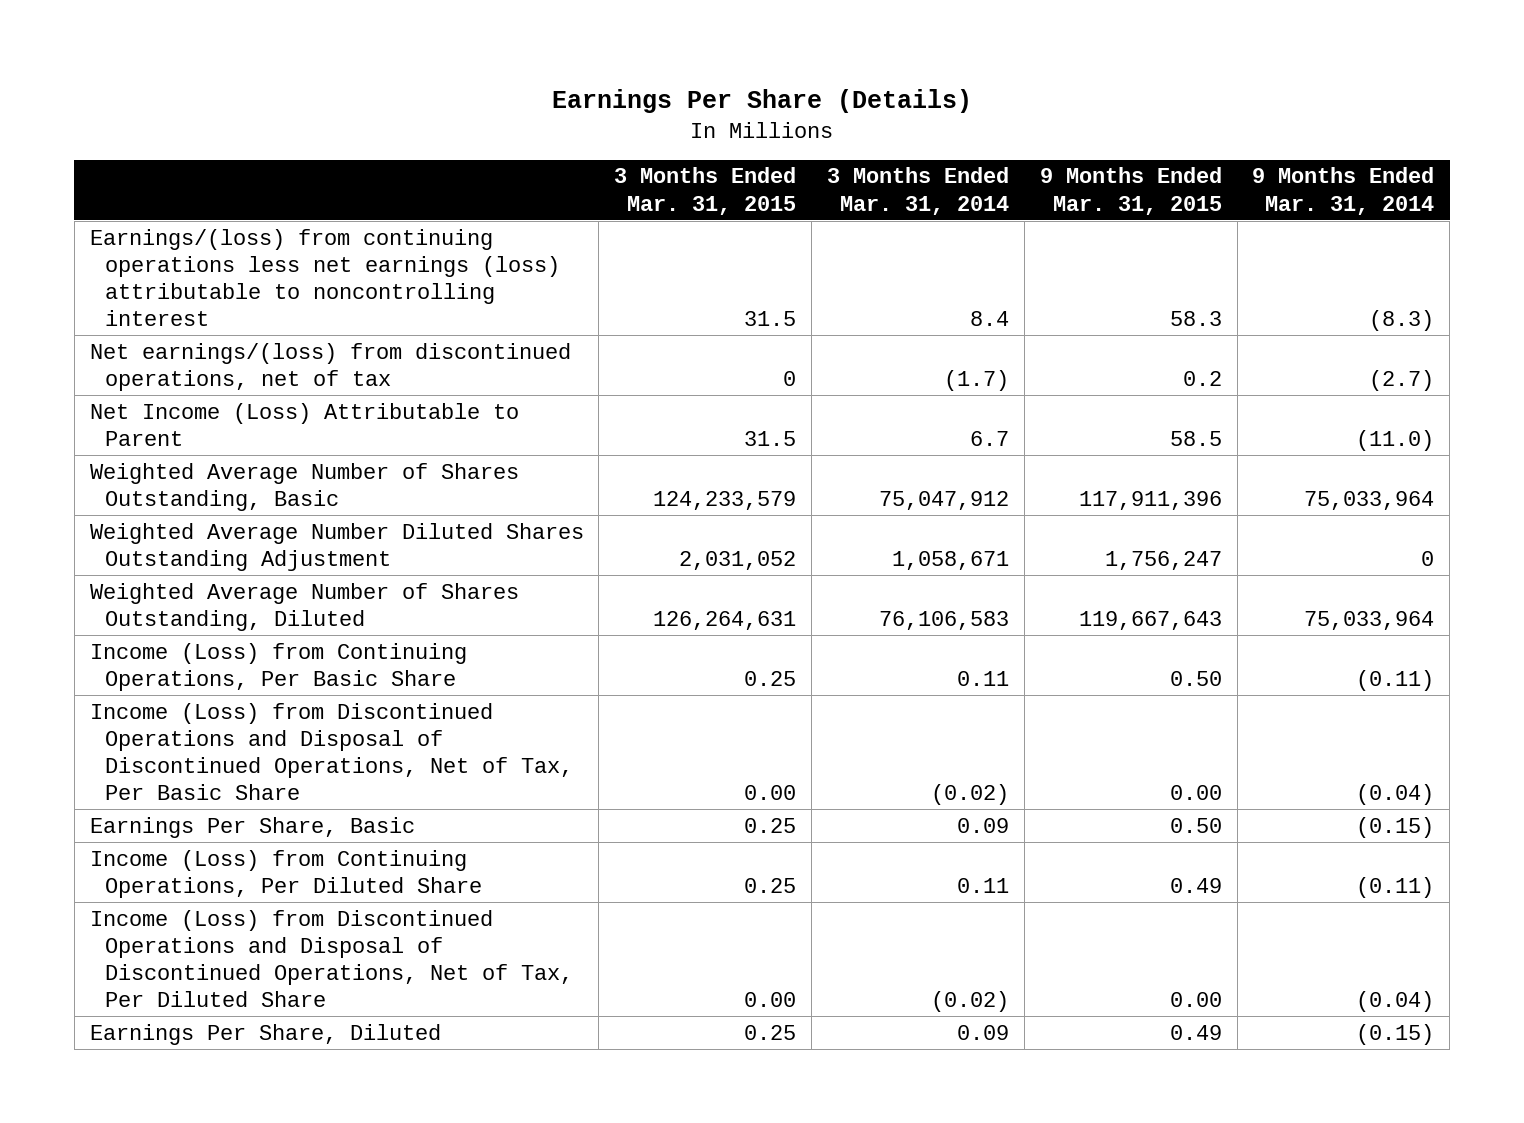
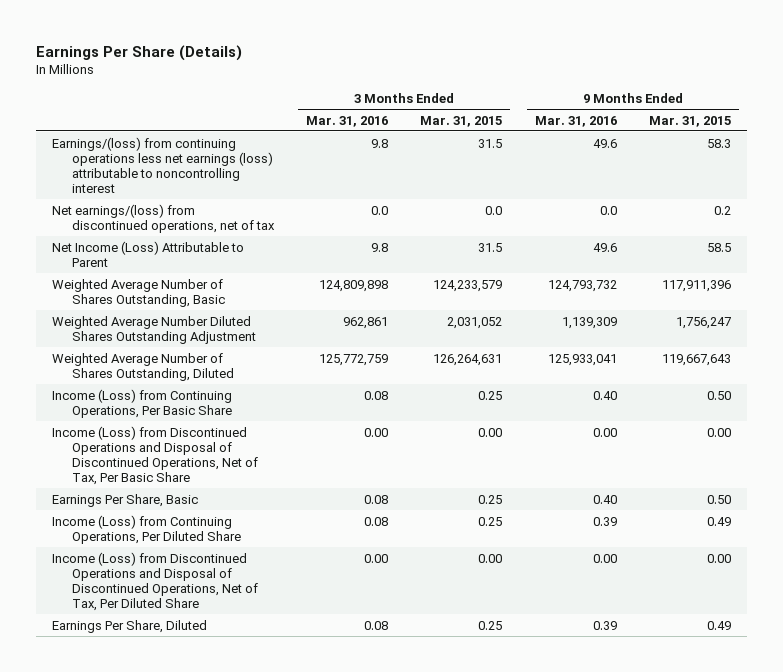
[827,167,1010,215] 3 Months Ended Mar. 31, 2014 -> none
[1252,167,1435,215] 9 Months Ended Mar. 31, 2014 -> none
none -> [306,115,389,127] Mar. 31, 2016
none -> [534,115,617,127] Mar. 31, 2016
[783,370,797,386] 0 -> [485,205,503,215] 0.0

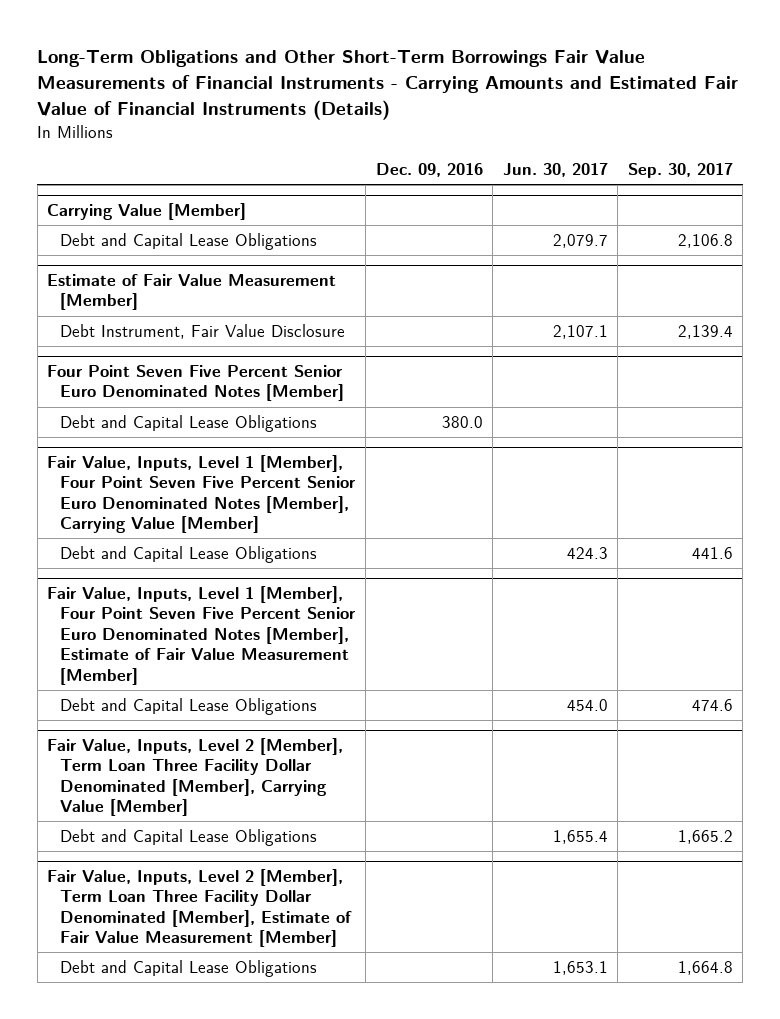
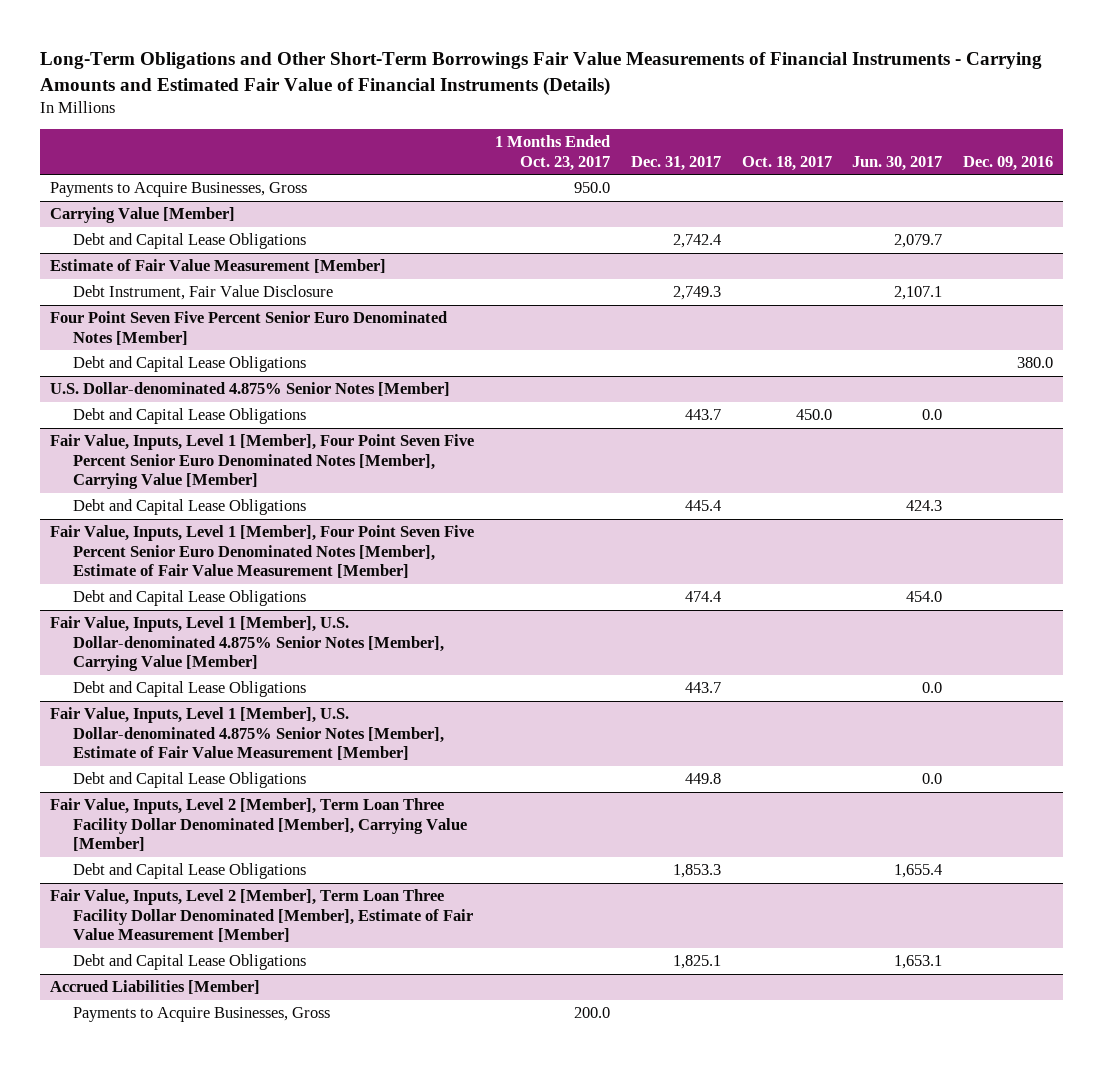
[627,163,733,179] Sep. 30, 2017 -> none
none -> [495,135,611,171] 1 Months Ended Oct. 23, 2017
none -> [630,155,721,171] Dec. 31, 2017
none -> [741,155,832,171] Oct. 18, 2017
none -> [50,182,308,198] Payments to Acquire Businesses, Gross
none -> [50,382,451,397] U.S. Dollar-denominated 4.875% Senior Notes [Member]
none -> [73,408,307,425] Debt and Capital Lease Obligations
none -> [50,616,445,672] Fair Value, Inputs, Level 1 [Member], U.S. Dollar-denominated 4.875% Senior Notes [Member], Carrying Value [Member]
none -> [73,681,307,698] Debt and Capital Lease Obligations
none -> [50,707,445,761] Fair Value, Inputs, Level 1 [Member], U.S. Dollar-denominated 4.875% Senior Notes [Member], Estimate of Fair Value Measurement [Member]
none -> [73,772,307,789] Debt and Capital Lease Obligations
none -> [50,980,261,995] Accrued Liabilities [Member]
none -> [73,1007,331,1023] Payments to Acquire Businesses, Gross

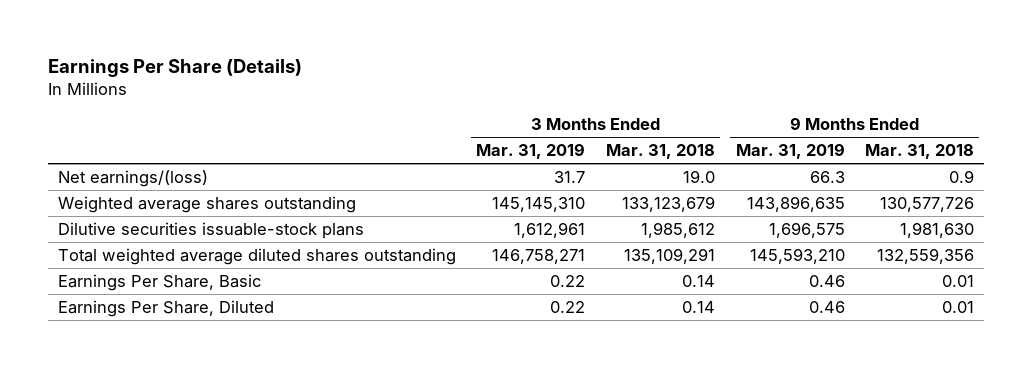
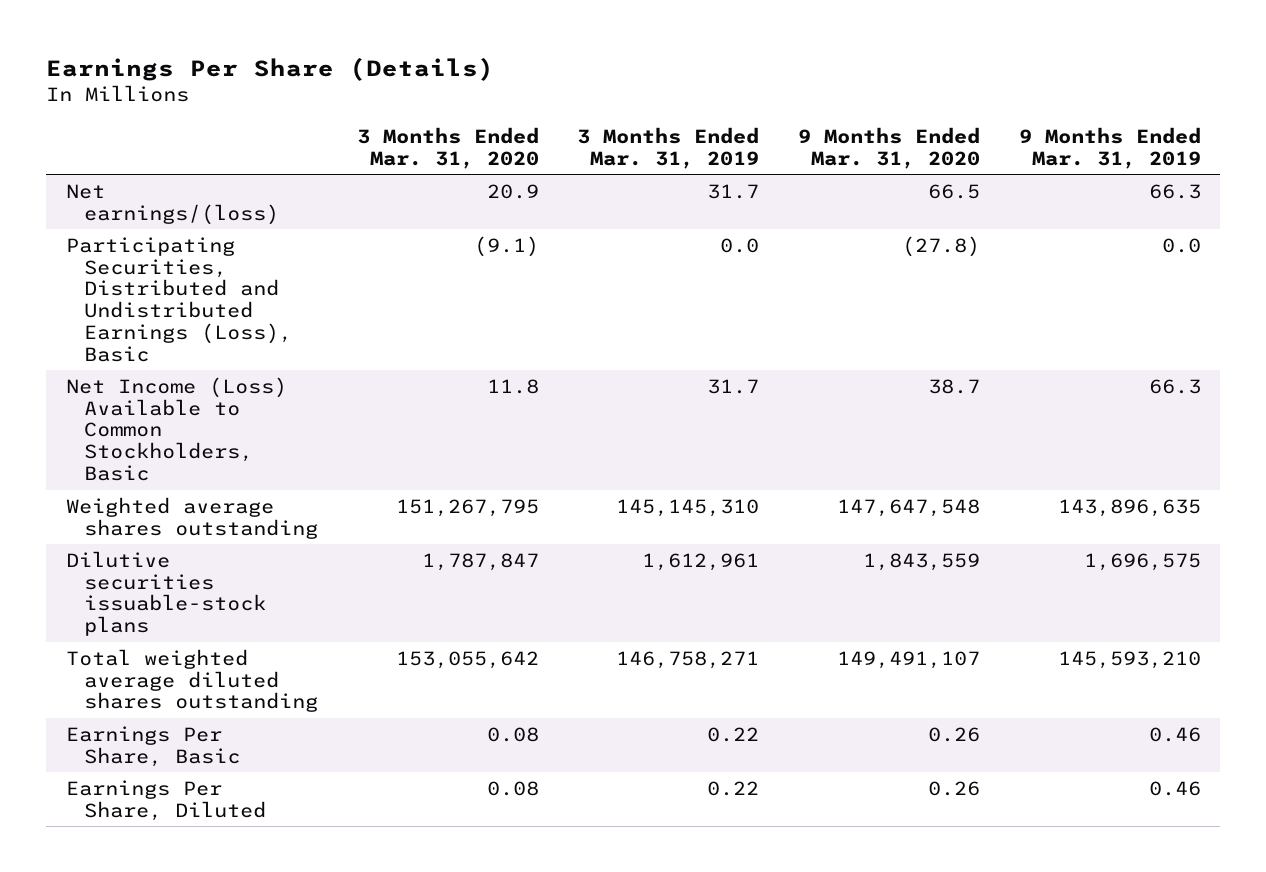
[605,144,715,160] Mar. 31, 2018 -> none
[865,144,975,160] Mar. 31, 2018 -> none
none -> [356,127,539,170] 3 Months Ended Mar. 31, 2020
none -> [798,127,981,170] 9 Months Ended Mar. 31, 2020
none -> [65,236,293,362] Participating Securities, Distributed and Undistributed Earnings (Loss), Basic
none -> [65,376,287,482] Net Income (Loss) Available to Common Stockholders, Basic

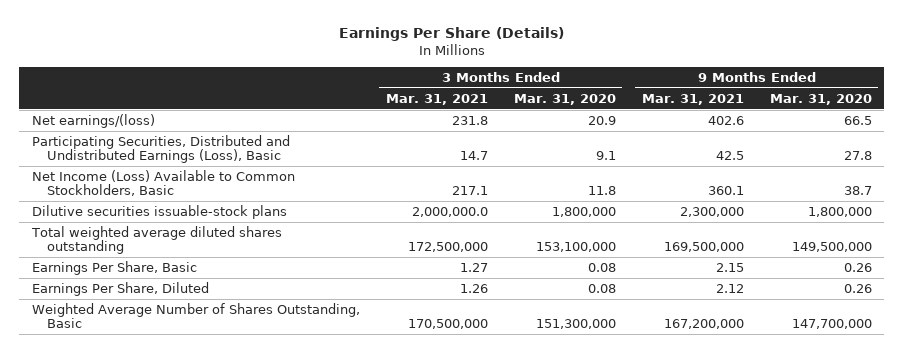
[577,127,760,170] 3 Months Ended Mar. 31, 2019 -> none
[1018,127,1201,170] 9 Months Ended Mar. 31, 2019 -> none
none -> [385,93,488,105] Mar. 31, 2021
none -> [641,93,744,105] Mar. 31, 2021
[473,235,539,257] (9.1) -> [595,151,616,161] 9.1
[902,235,981,257] (27.8) -> [843,151,872,161] 27.8
[65,496,319,539] Weighted average shares outstanding -> none
[421,552,539,571] 1,787,847 -> [551,207,616,218] 1,800,000
[863,552,981,571] 1,843,559 -> [807,207,872,218] 1,800,000
[395,650,539,669] 153,055,642 -> [535,242,616,253] 153,100,000
[837,650,981,669] 149,491,107 -> [791,242,872,253] 149,500,000
none -> [31,303,360,329] Weighted Average Number of Shares Outstanding, Basic

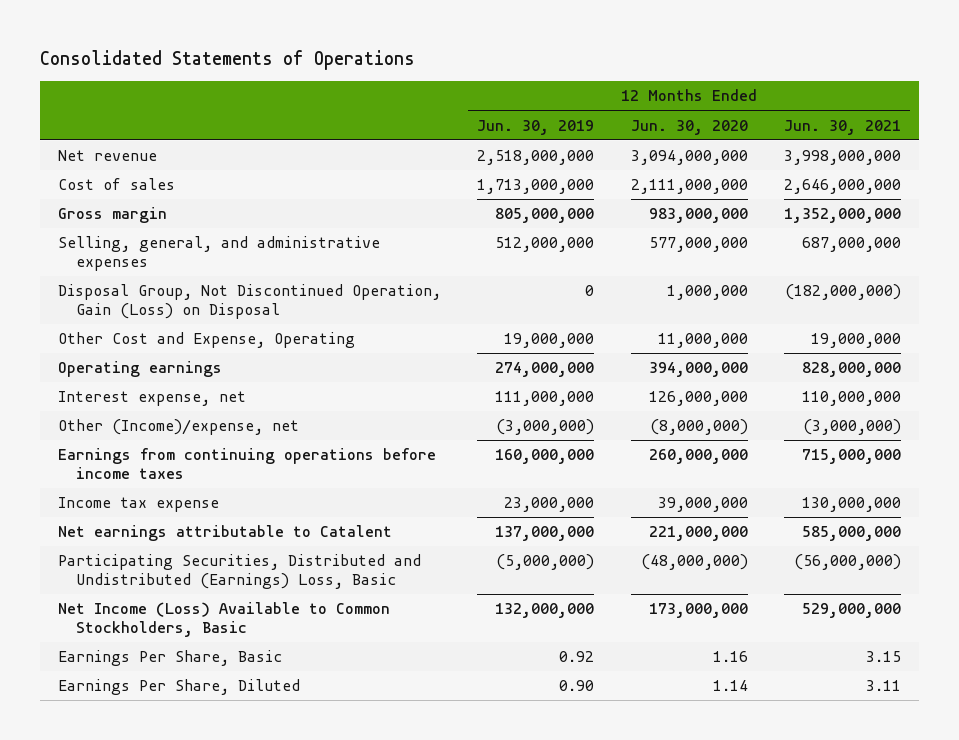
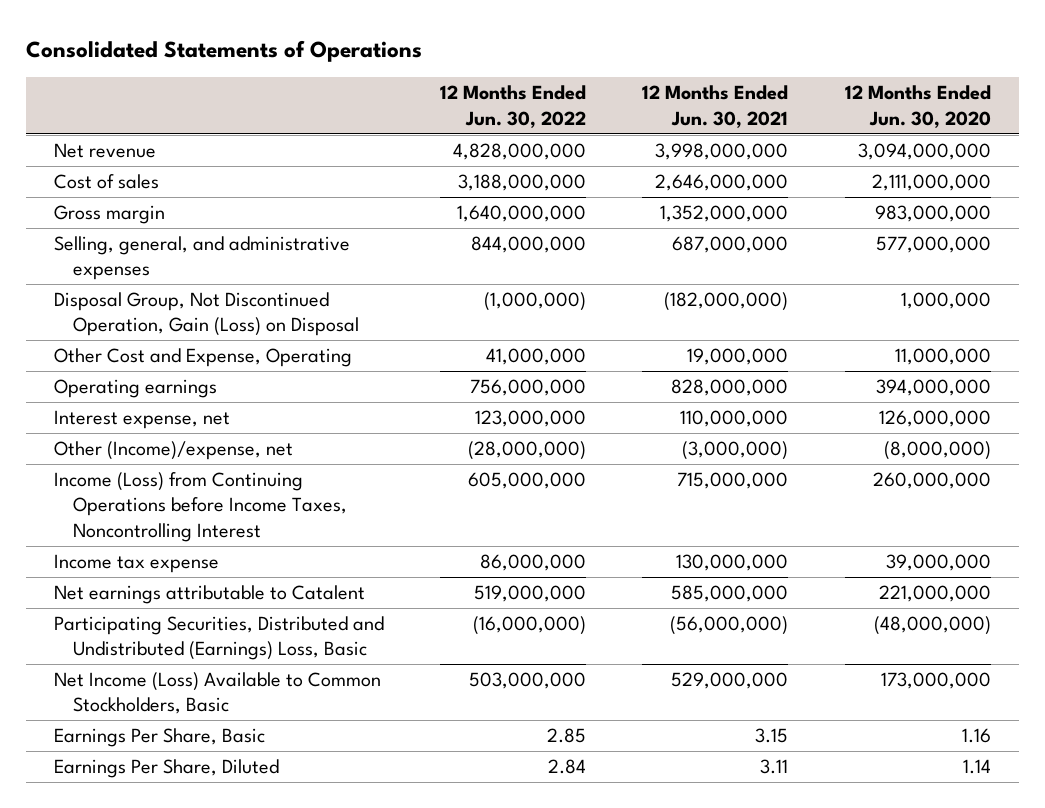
[477,119,595,135] Jun. 30, 2019 -> none
none -> [440,85,587,128] 12 Months Ended Jun. 30, 2022
[58,448,437,480] Earnings from continuing operations before income taxes -> [53,472,348,542] Income (Loss) from Continuing Operations before Income Taxes, Noncontrolling Interest

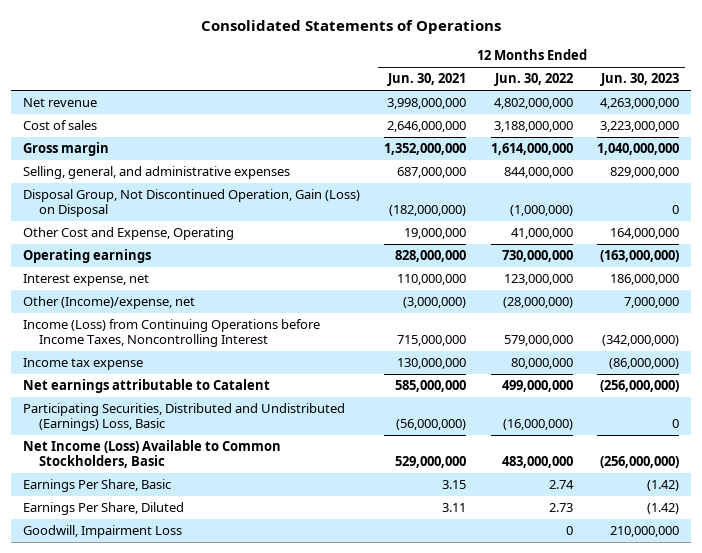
[844,85,991,128] 12 Months Ended Jun. 30, 2020 -> none
none -> [600,73,680,87] Jun. 30, 2023
[453,143,587,161] 4,828,000,000 -> [493,98,573,110] 4,802,000,000
[457,205,587,223] 1,640,000,000 -> [490,143,573,156] 1,614,000,000
[470,379,587,397] 756,000,000 -> [501,250,573,263] 730,000,000
[468,472,587,490] 605,000,000 -> [503,335,573,347] 579,000,000
[480,554,587,572] 86,000,000 -> [510,358,573,370] 80,000,000
[474,585,587,603] 519,000,000 -> [501,380,573,393] 499,000,000
[469,672,587,690] 503,000,000 -> [501,456,573,469] 483,000,000
[547,728,587,744] 2.85 -> [548,480,574,490] 2.74
[548,759,587,775] 2.84 -> [548,503,573,513] 2.73
none -> [23,525,183,539] Goodwill, Impairment Loss

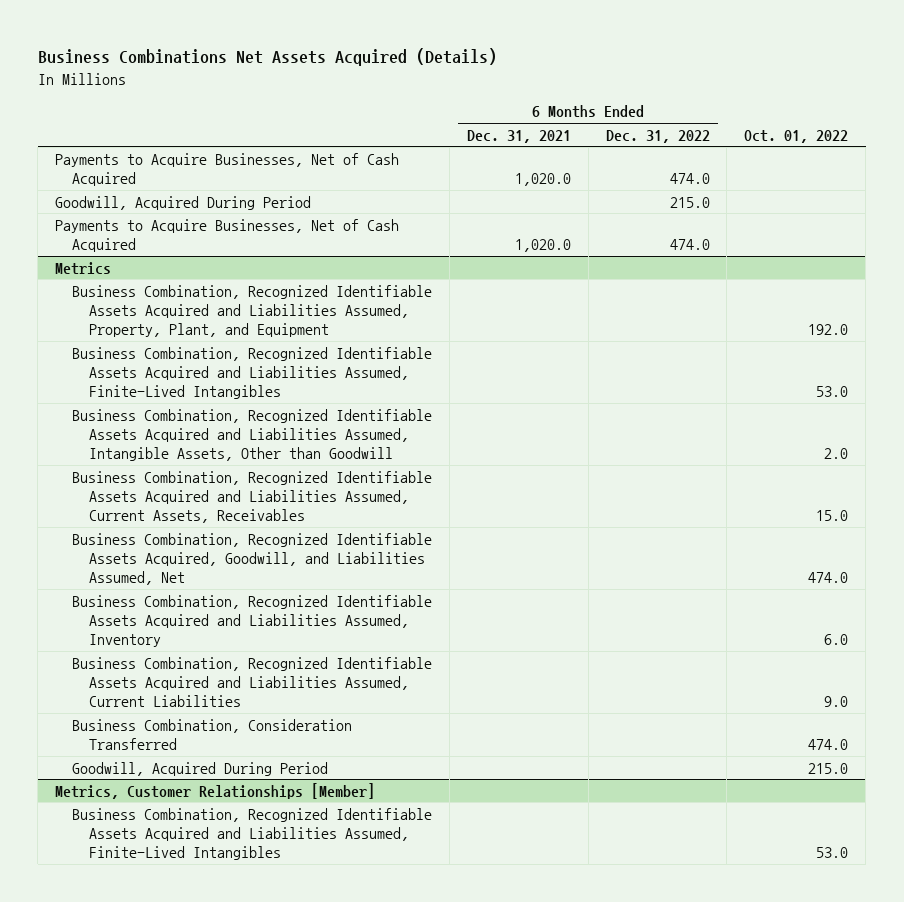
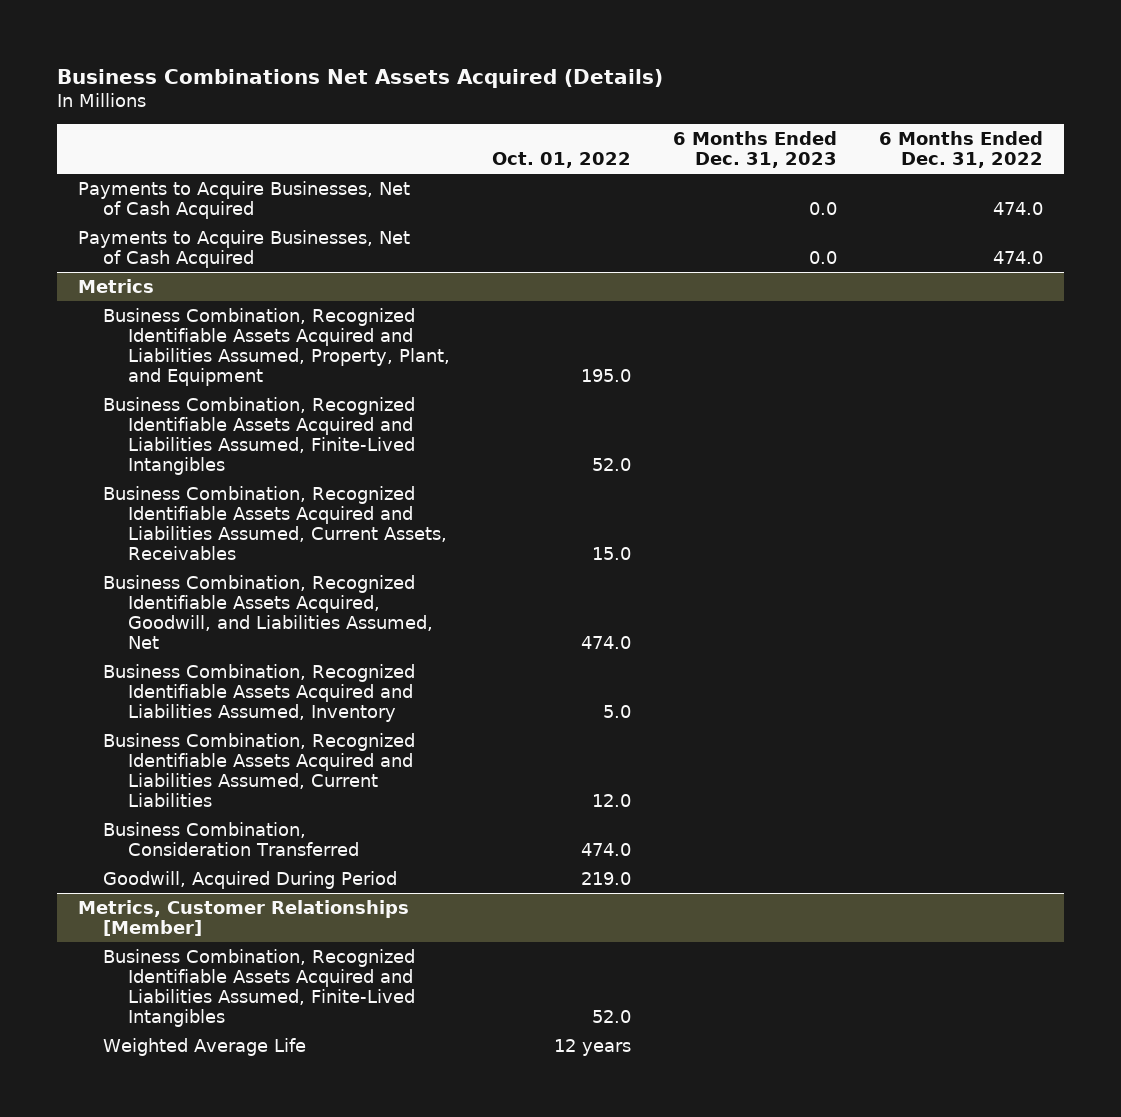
[466,129,571,143] Dec. 31, 2021 -> none
none -> [673,131,838,169] 6 Months Ended Dec. 31, 2023
[55,195,312,210] Goodwill, Acquired During Period -> none
[72,408,433,461] Business Combination, Recognized Identifiable Assets Acquired and Liabilities Assumed, Intangible Assets, Other than Goodwill -> none
[808,323,849,335] 192.0 -> [581,368,632,382] 195.0
[816,385,849,397] 53.0 -> [592,457,632,471] 52.0
[824,633,849,645] 6.0 -> [603,704,632,718] 5.0
[824,695,849,707] 9.0 -> [592,793,632,807] 12.0
[808,762,849,774] 215.0 -> [581,871,632,885] 219.0
[816,846,849,858] 53.0 -> [592,1009,632,1023] 52.0
none -> [102,1037,306,1056] Weighted Average Life

